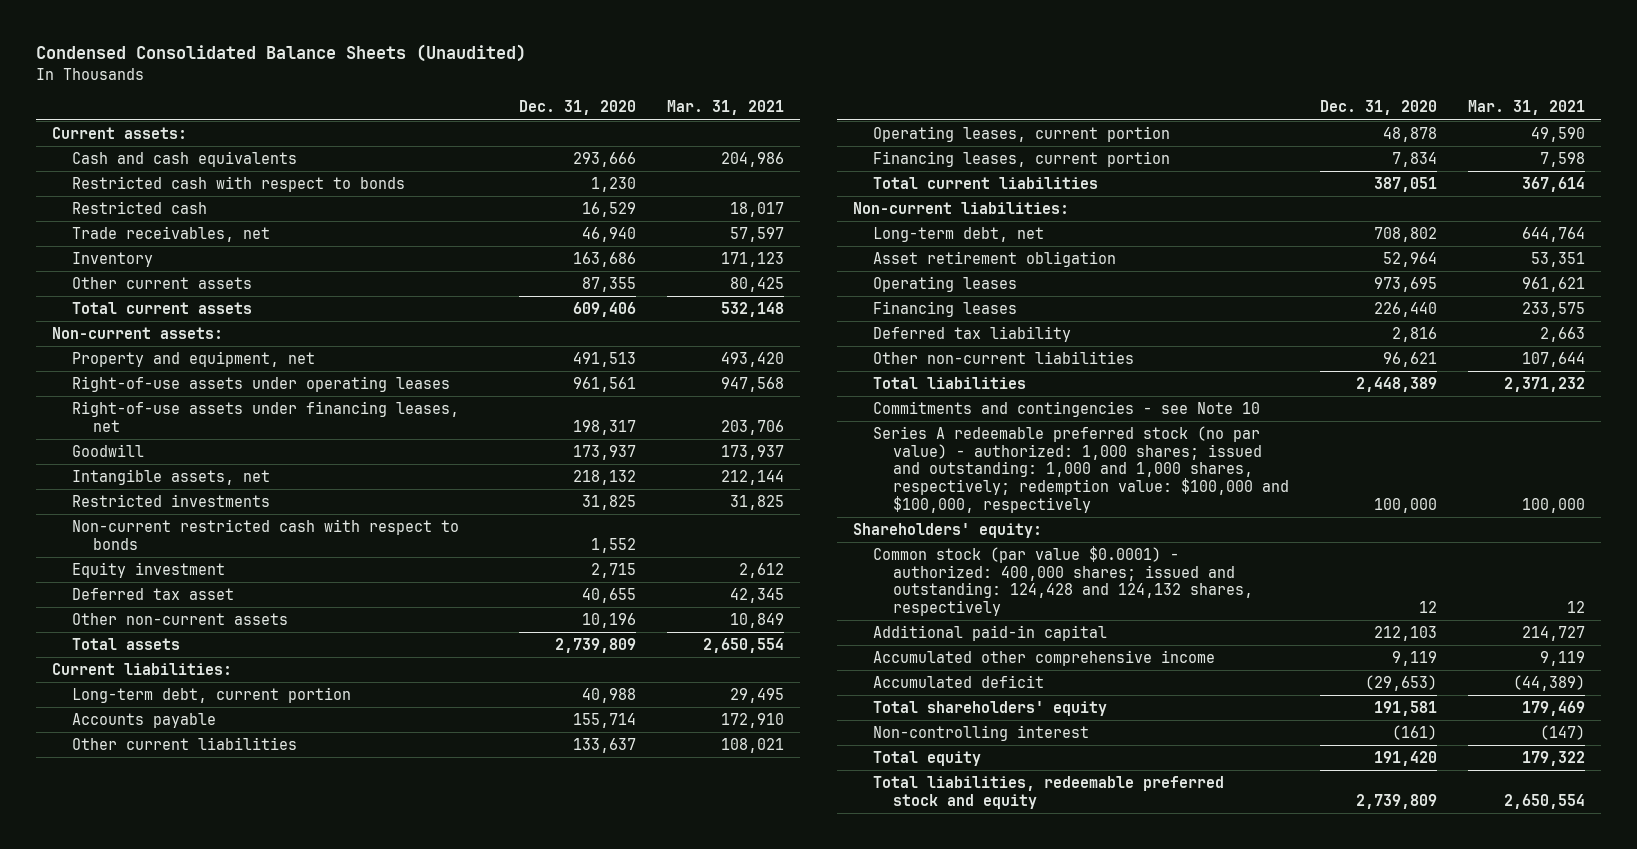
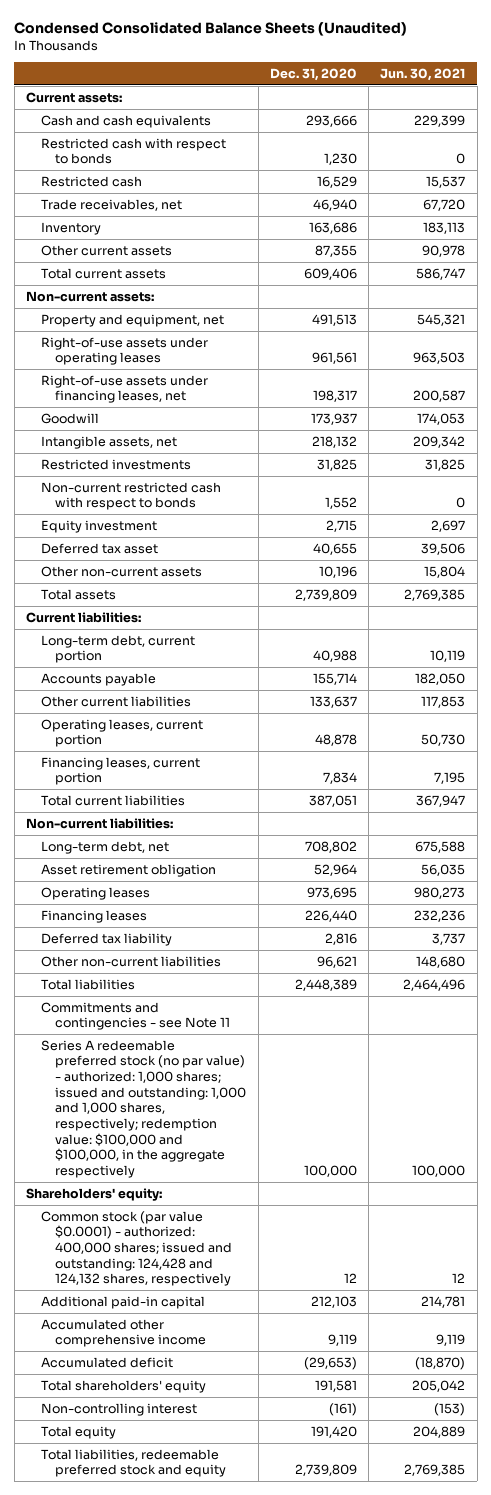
[667,100,785,116] Mar. 31, 2021 -> none
none -> [380,68,466,82] Jun. 30, 2021
[872,401,1260,418] Commitments and contingencies - see Note 10 -> [40,1001,231,1031] Commitments and contingencies - see Note 11
[872,426,1290,513] Series A redeemable preferred stock (no par value) - authorized: 1,000 shares; issued and outstanding: 1,000 and 1,000 shares, respectively; redemption value: $100,000 and $100,000, respectively -> [40,1039,247,1178] Series A redeemable preferred stock (no par value) - authorized: 1,000 shares; issued and outstanding: 1,000 and 1,000 shares, respectively; redemption value: $100,000 and $100,000, in the aggregate respectively

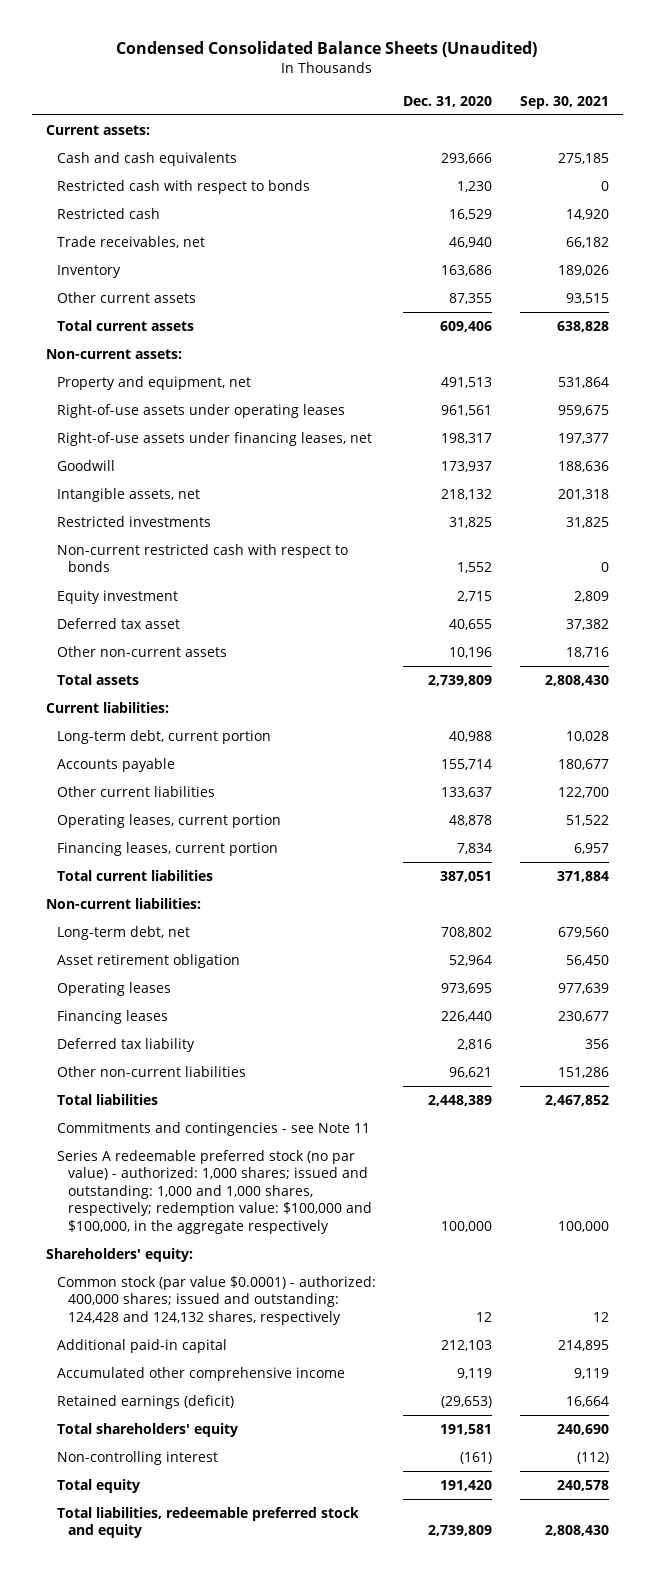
[380,68,466,82] Jun. 30, 2021 -> none
none -> [520,95,610,109] Sep. 30, 2021
[40,1356,173,1368] Accumulated deficit -> [56,1394,234,1409] Retained earnings (deficit)

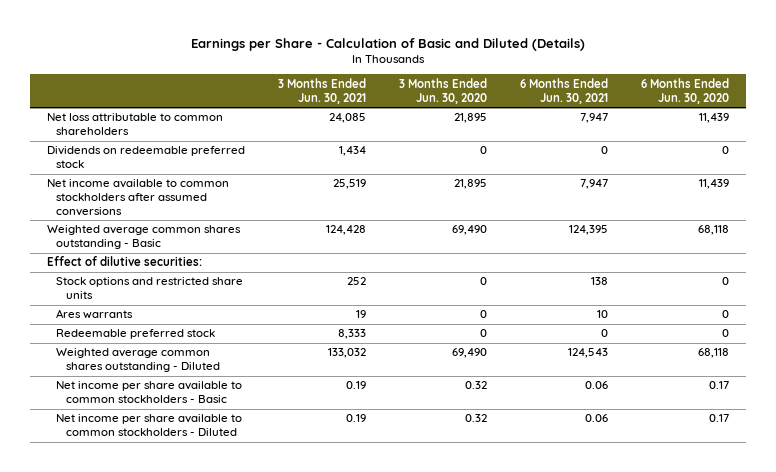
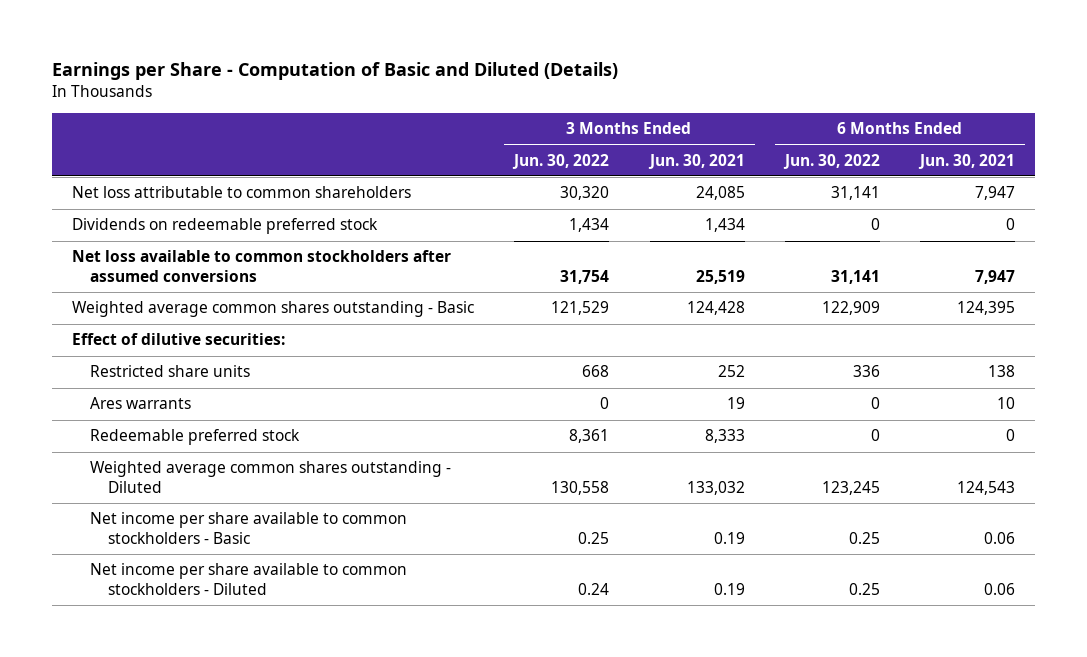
[190,37,585,51] Earnings per Share - Calculation of Basic and Diluted (Details) -> [51,62,618,81] Earnings per Share - Computation of Basic and Diluted (Details)
[398,77,487,104] 3 Months Ended Jun. 30, 2020 -> none
[641,77,730,104] 6 Months Ended Jun. 30, 2020 -> none
none -> [512,153,610,169] Jun. 30, 2022
none -> [782,153,880,169] Jun. 30, 2022
[46,179,229,216] Net income available to common stockholders after assumed conversions -> [72,250,452,283] Net loss available to common stockholders after assumed conversions
[56,277,244,300] Stock options and restricted share units -> [89,365,250,378] Restricted share units

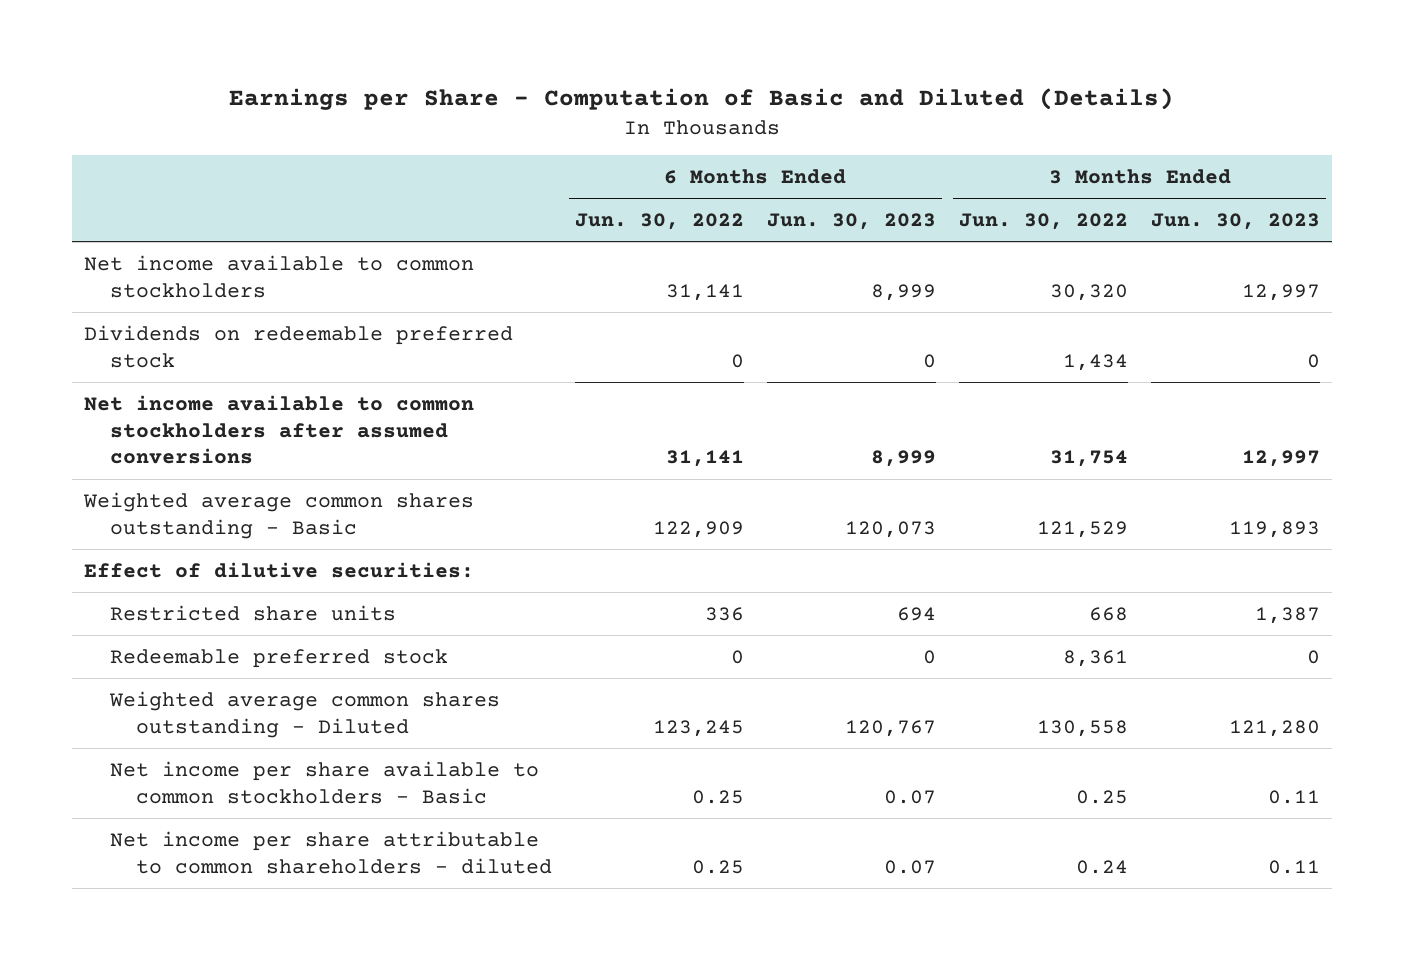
[647,153,745,169] Jun. 30, 2021 -> none
[918,153,1016,169] Jun. 30, 2021 -> none
none -> [766,212,936,230] Jun. 30, 2023
none -> [1151,212,1321,230] Jun. 30, 2023
[72,186,412,199] Net loss attributable to common shareholders -> [83,254,474,298] Net income available to common stockholders
[72,250,452,283] Net loss available to common stockholders after assumed conversions -> [83,394,474,465] Net income available to common stockholders after assumed conversions
[89,397,191,410] Ares warrants -> none
[89,563,407,596] Net income per share available to common stockholders - Diluted -> [109,830,552,874] Net income per share attributable to common shareholders - diluted

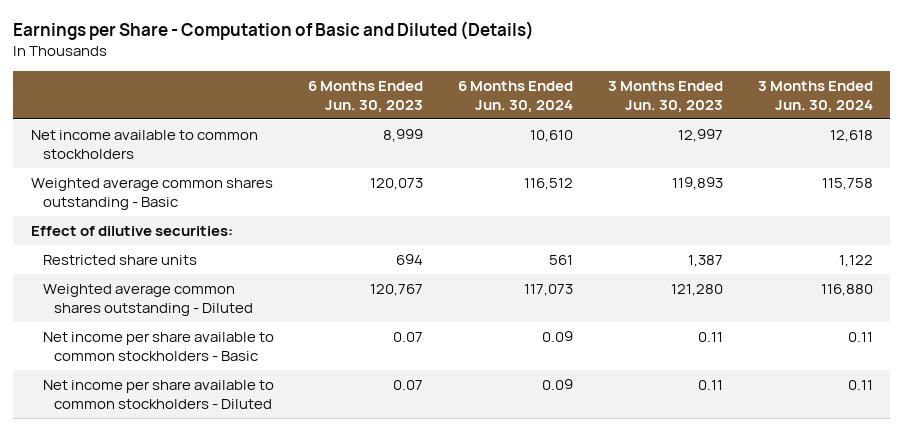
[574,212,744,230] Jun. 30, 2022 -> none
[959,212,1129,230] Jun. 30, 2022 -> none
none -> [458,80,574,113] 6 Months Ended Jun. 30, 2024
none -> [757,80,873,113] 3 Months Ended Jun. 30, 2024
[83,324,513,368] Dividends on redeemable preferred stock -> none
[83,394,474,465] Net income available to common stockholders after assumed conversions -> none
[109,648,448,668] Redeemable preferred stock -> none
[109,830,552,874] Net income per share attributable to common shareholders - diluted -> [42,379,274,409] Net income per share available to common stockholders - Diluted

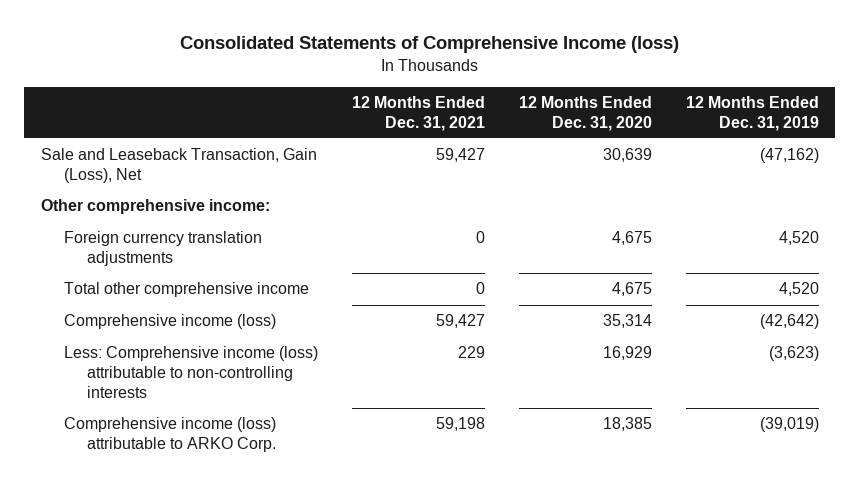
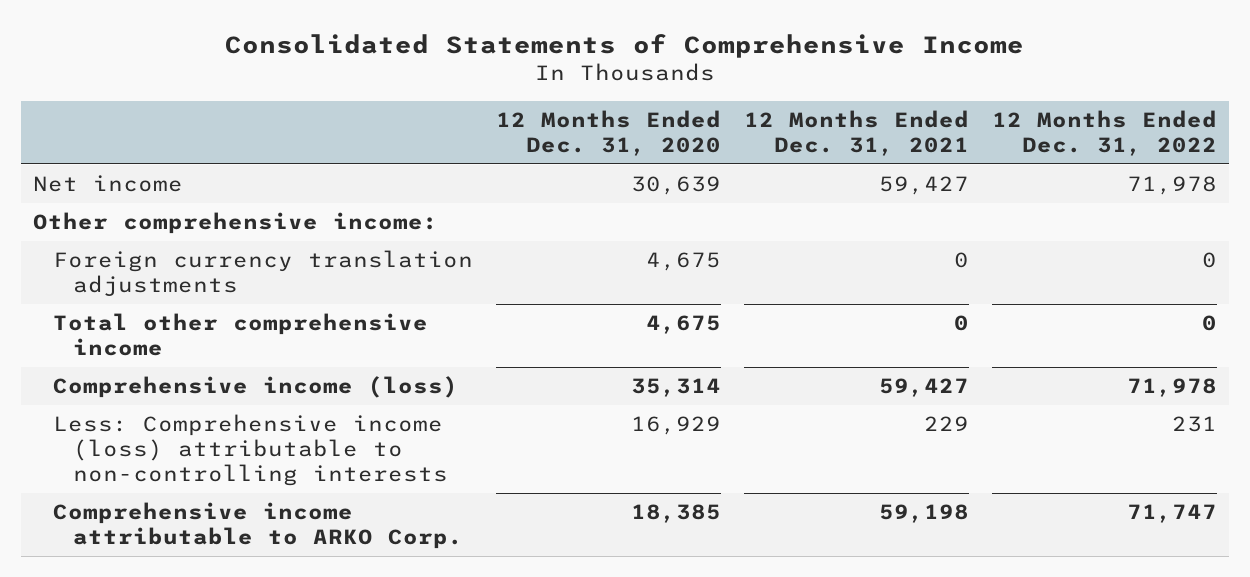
[179,35,679,53] Consolidated Statements of Comprehensive Income (loss) -> [225,33,1025,58] Consolidated Statements of Comprehensive Income
[685,95,819,131] 12 Months Ended Dec. 31, 2019 -> none
none -> [992,110,1218,157] 12 Months Ended Dec. 31, 2022
[40,148,317,184] Sale and Leaseback Transaction, Gain (Loss), Net -> [32,175,183,193] Net income
[64,417,277,453] Comprehensive income (loss) attributable to ARKO Corp. -> [52,502,463,550] Comprehensive income attributable to ARKO Corp.

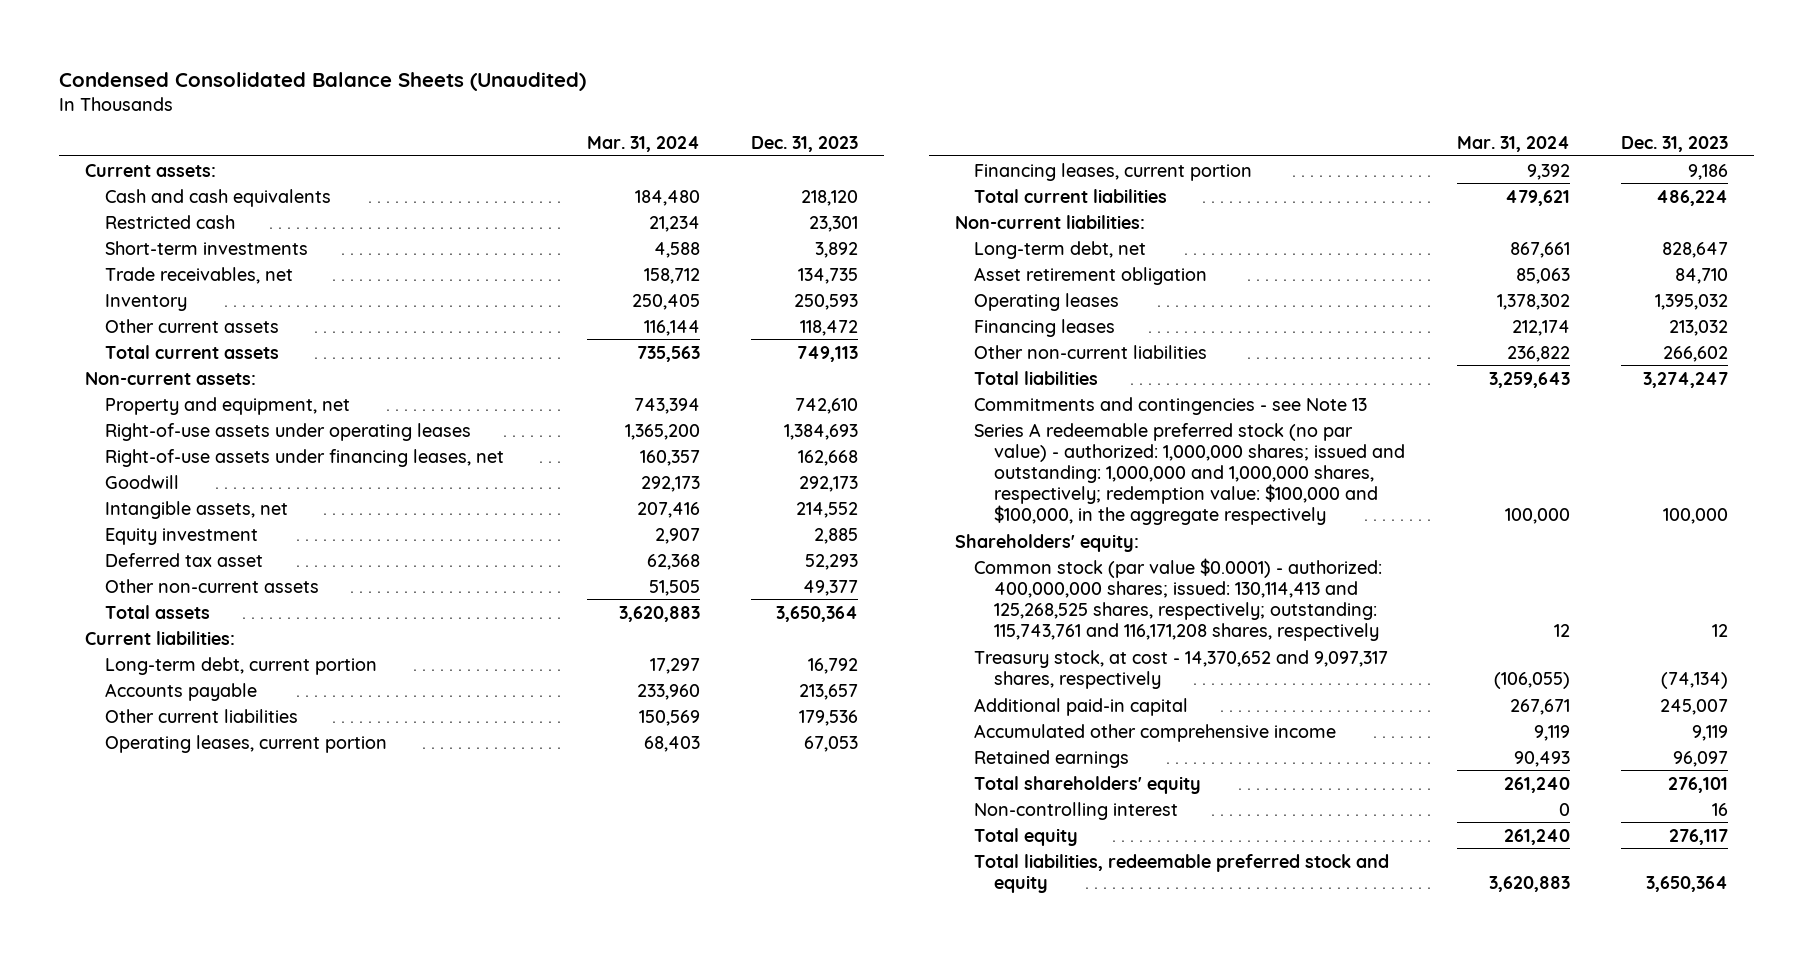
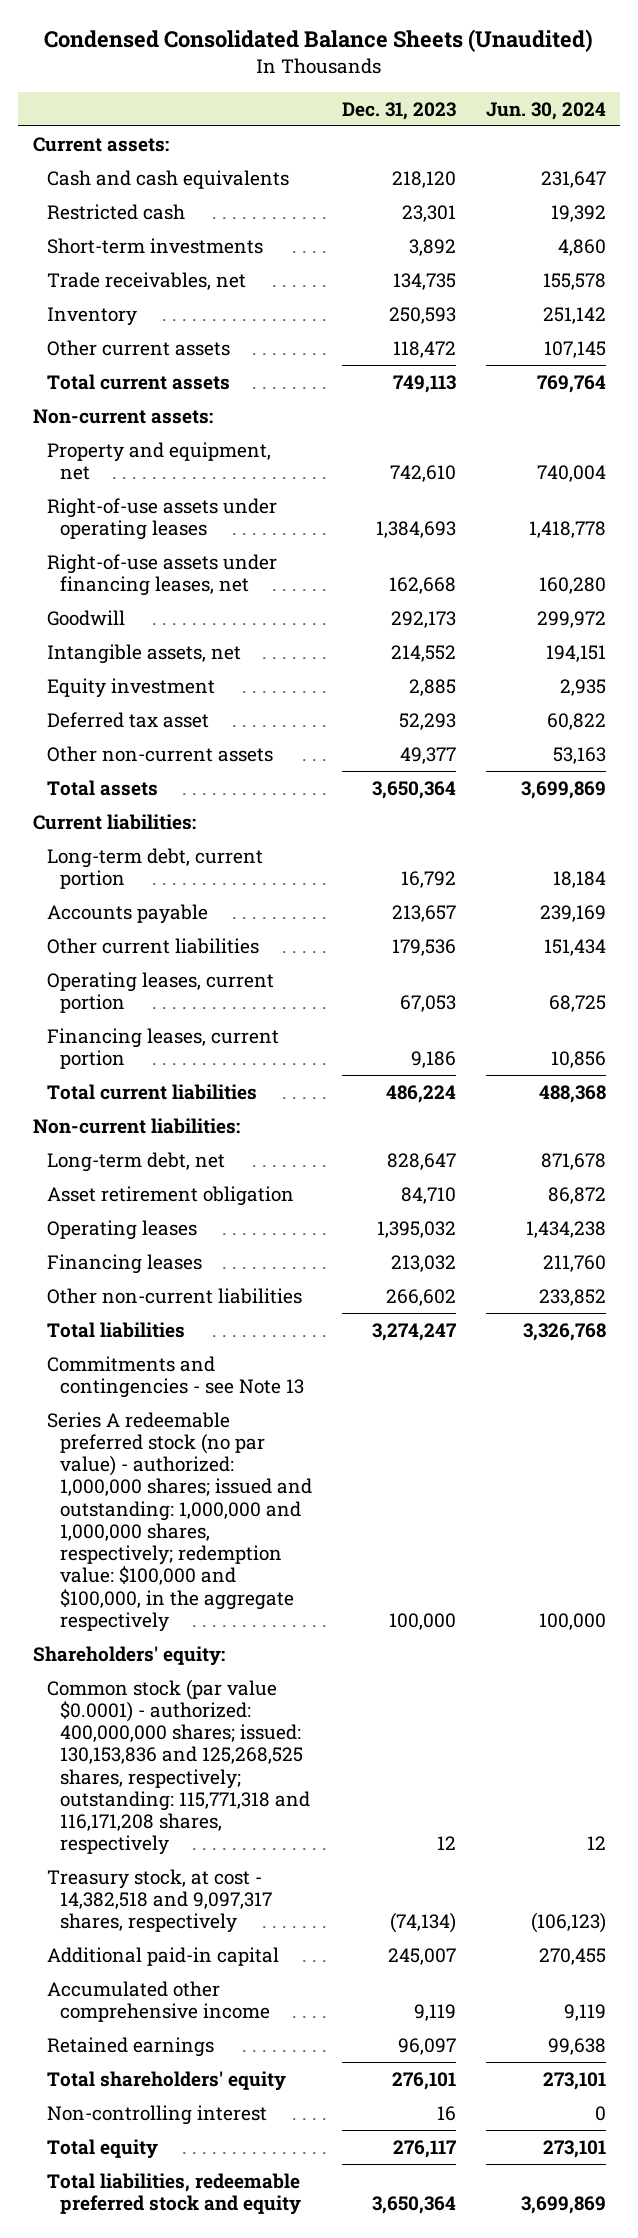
[586,136,700,153] Mar. 31, 2024 -> none
none -> [485,101,606,120] Jun. 30, 2024
[974,557,1383,642] Common stock (par value $0.0001) - authorized: 400,000,000 shares; issued: 130,114,413 and 125,268,525 shares, respectively; outstanding: 115,743,761 and 116,171,208 shares, respectively -> [46,1678,311,1856] Common stock (par value $0.0001) - authorized: 400,000,000 shares; issued: 130,153,836 and 125,268,525 shares, respectively; outstanding: 115,771,318 and 116,171,208 shares, respectively
[974,649,1389,689] Treasury stock, at cost - 14,370,652 and 9,097,317 shares, respectively -> [46,1868,273,1934] Treasury stock, at cost - 14,382,518 and 9,097,317 shares, respectively

